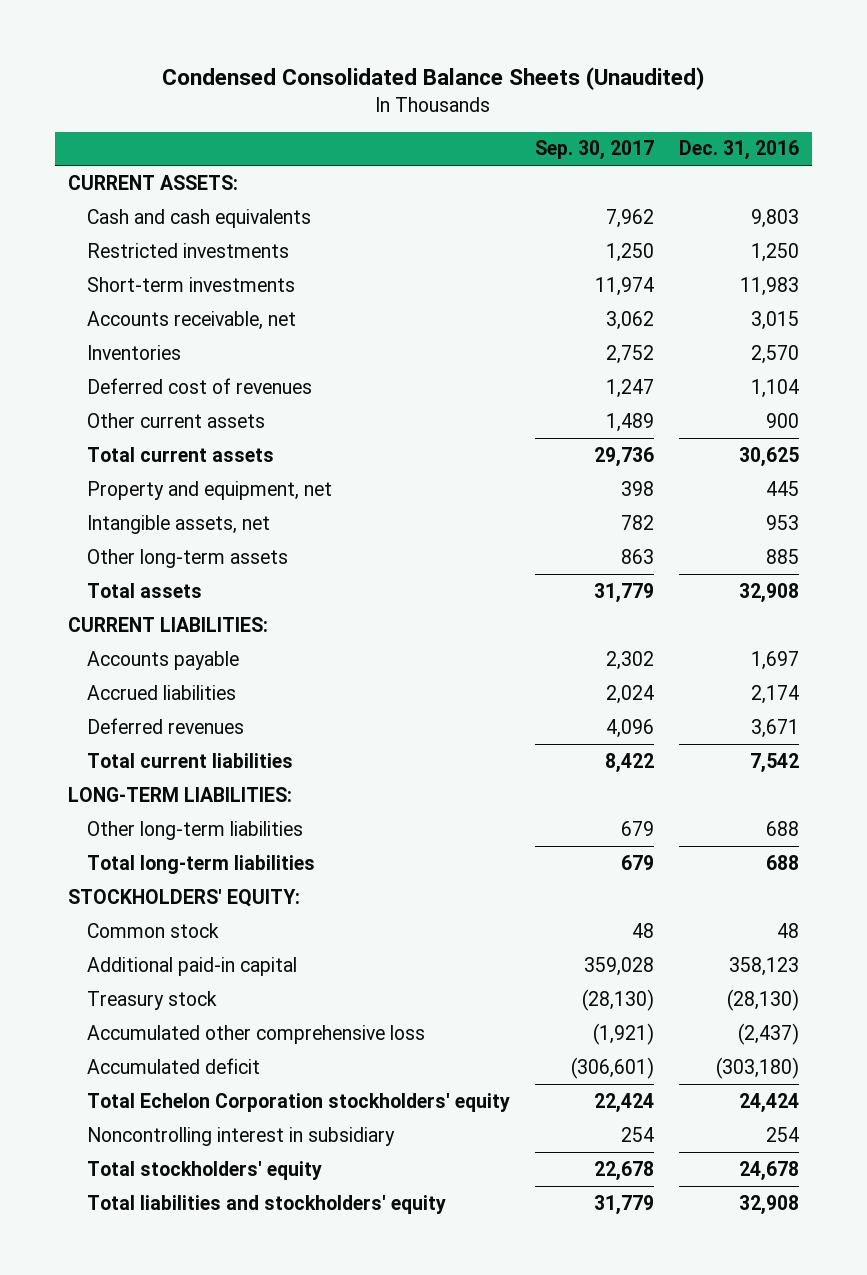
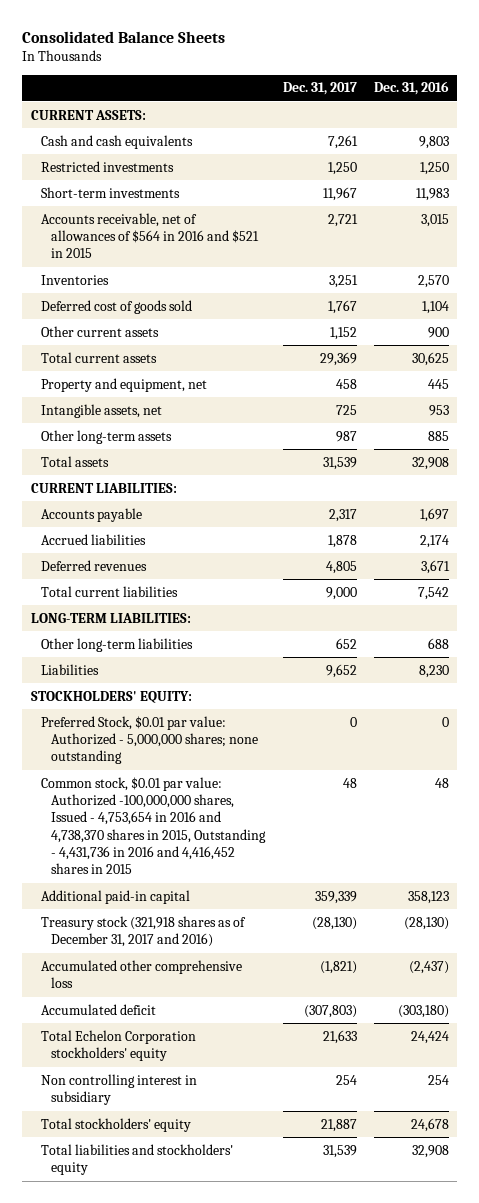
[162,67,705,91] Condensed Consolidated Balance Sheets (Unaudited) -> [21,30,225,43] Consolidated Balance Sheets
[535,140,655,161] Sep. 30, 2017 -> none
none -> [282,82,357,96] Dec. 31, 2017
[87,310,297,330] Accounts receivable, net -> [40,212,260,259] Accounts receivable, net of allowances of $564 in 2016 and $521 in 2015
[87,377,313,394] Deferred cost of revenues -> [40,299,192,314] Deferred cost of goods sold
[87,854,316,874] Total long-term liabilities -> none
none -> [40,663,99,675] Liabilities
none -> [40,715,259,765] Preferred Stock, $0.01 par value: Authorized - 5,000,000 shares; none outstanding
[87,922,220,938] Common stock -> [40,776,267,875] Common stock, $0.01 par value: Authorized -100,000,000 shares, Issued - 4,753,654 in 2016 and 4,738,370 shares in 2015, Outstanding - 4,431,736 in 2016 and 4,416,452 shares in 2015
[87,990,218,1010] Treasury stock -> [40,915,246,948] Treasury stock (321,918 shares as of December 31, 2017 and 2016)
[87,1126,396,1146] Noncontrolling interest in subsidiary -> [40,1073,197,1106] Non controlling interest in subsidiary

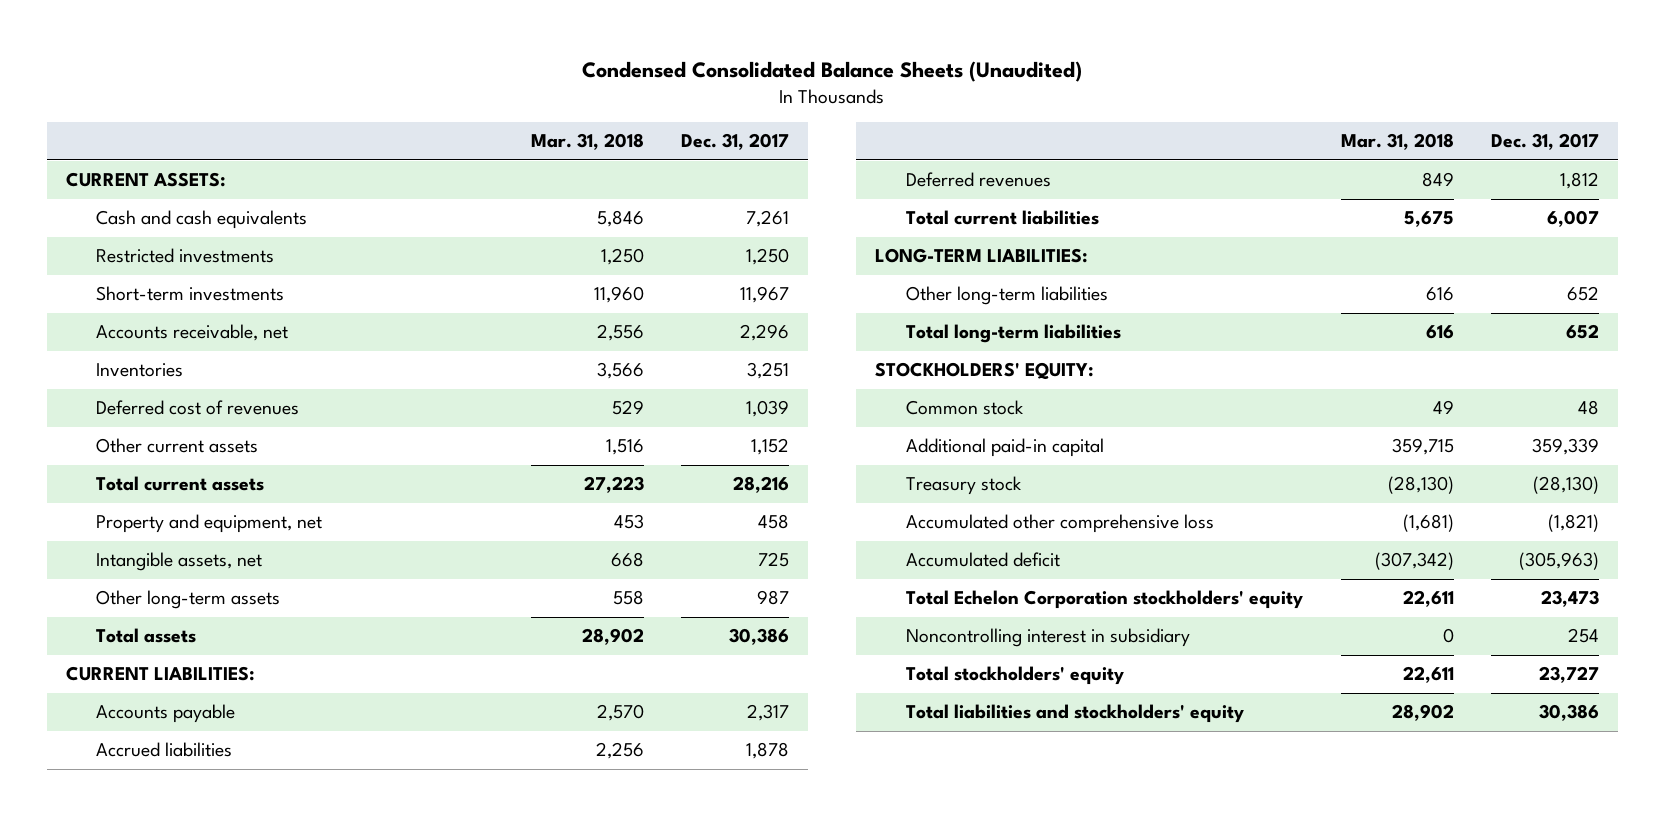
[21,30,225,43] Consolidated Balance Sheets -> [582,60,1083,82] Condensed Consolidated Balance Sheets (Unaudited)
[373,81,449,96] Dec. 31, 2016 -> none
none -> [530,133,644,151] Mar. 31, 2018
[40,212,260,259] Accounts receivable, net of allowances of $564 in 2016 and $521 in 2015 -> [96,324,289,342] Accounts receivable, net
[327,213,358,227] 2,721 -> [740,324,790,342] 2,296
[40,299,192,314] Deferred cost of goods sold -> [96,400,300,416] Deferred cost of revenues
[327,299,357,314] 1,767 -> [746,400,790,418] 1,039
[319,351,357,366] 29,369 -> [733,476,790,494] 28,216
[322,456,357,470] 31,539 -> [729,628,790,646] 30,386
[325,560,357,574] 4,805 -> [1560,172,1600,190] 1,812
[325,586,357,600] 9,000 -> [1547,210,1600,228] 6,007
[40,663,99,675] Liabilities -> none
none -> [906,324,1122,344] Total long-term liabilities
[40,715,259,765] Preferred Stock, $0.01 par value: Authorized - 5,000,000 shares; none outstanding -> none
[40,776,267,875] Common stock, $0.01 par value: Authorized -100,000,000 shares, Issued - 4,753,654 in 2016 and 4,738,370 shares in 2015, Outstanding - 4,431,736 in 2016 and 4,416,452 shares in 2015 -> [906,400,1025,416] Common stock
[40,915,246,948] Treasury stock (321,918 shares as of December 31, 2017 and 2016) -> [906,476,1023,496] Treasury stock
[303,1004,357,1018] (307,803) -> [1519,552,1600,571] (305,963)
[322,1029,357,1044] 21,633 -> [1541,590,1600,608] 23,473
[40,1073,197,1106] Non controlling interest in subsidiary -> [906,628,1191,648] Noncontrolling interest in subsidiary
[320,1118,357,1132] 21,887 -> [1539,666,1600,684] 23,727
[322,1144,357,1158] 31,539 -> [1539,704,1600,722] 30,386

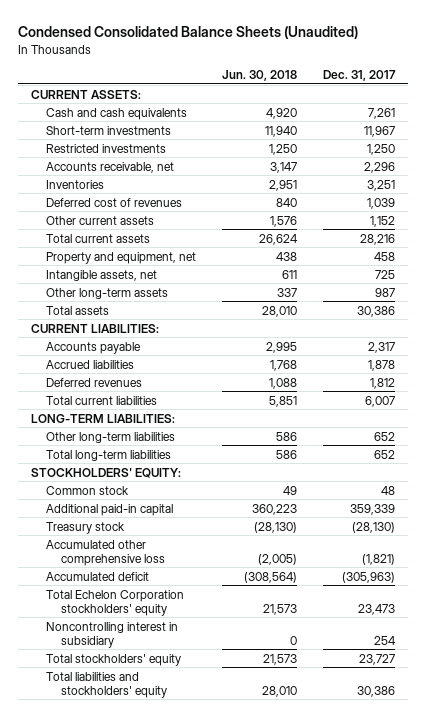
[530,133,644,151] Mar. 31, 2018 -> none
none -> [221,70,297,82] Jun. 30, 2018
[96,248,275,264] Restricted investments -> [46,143,167,153] Restricted investments

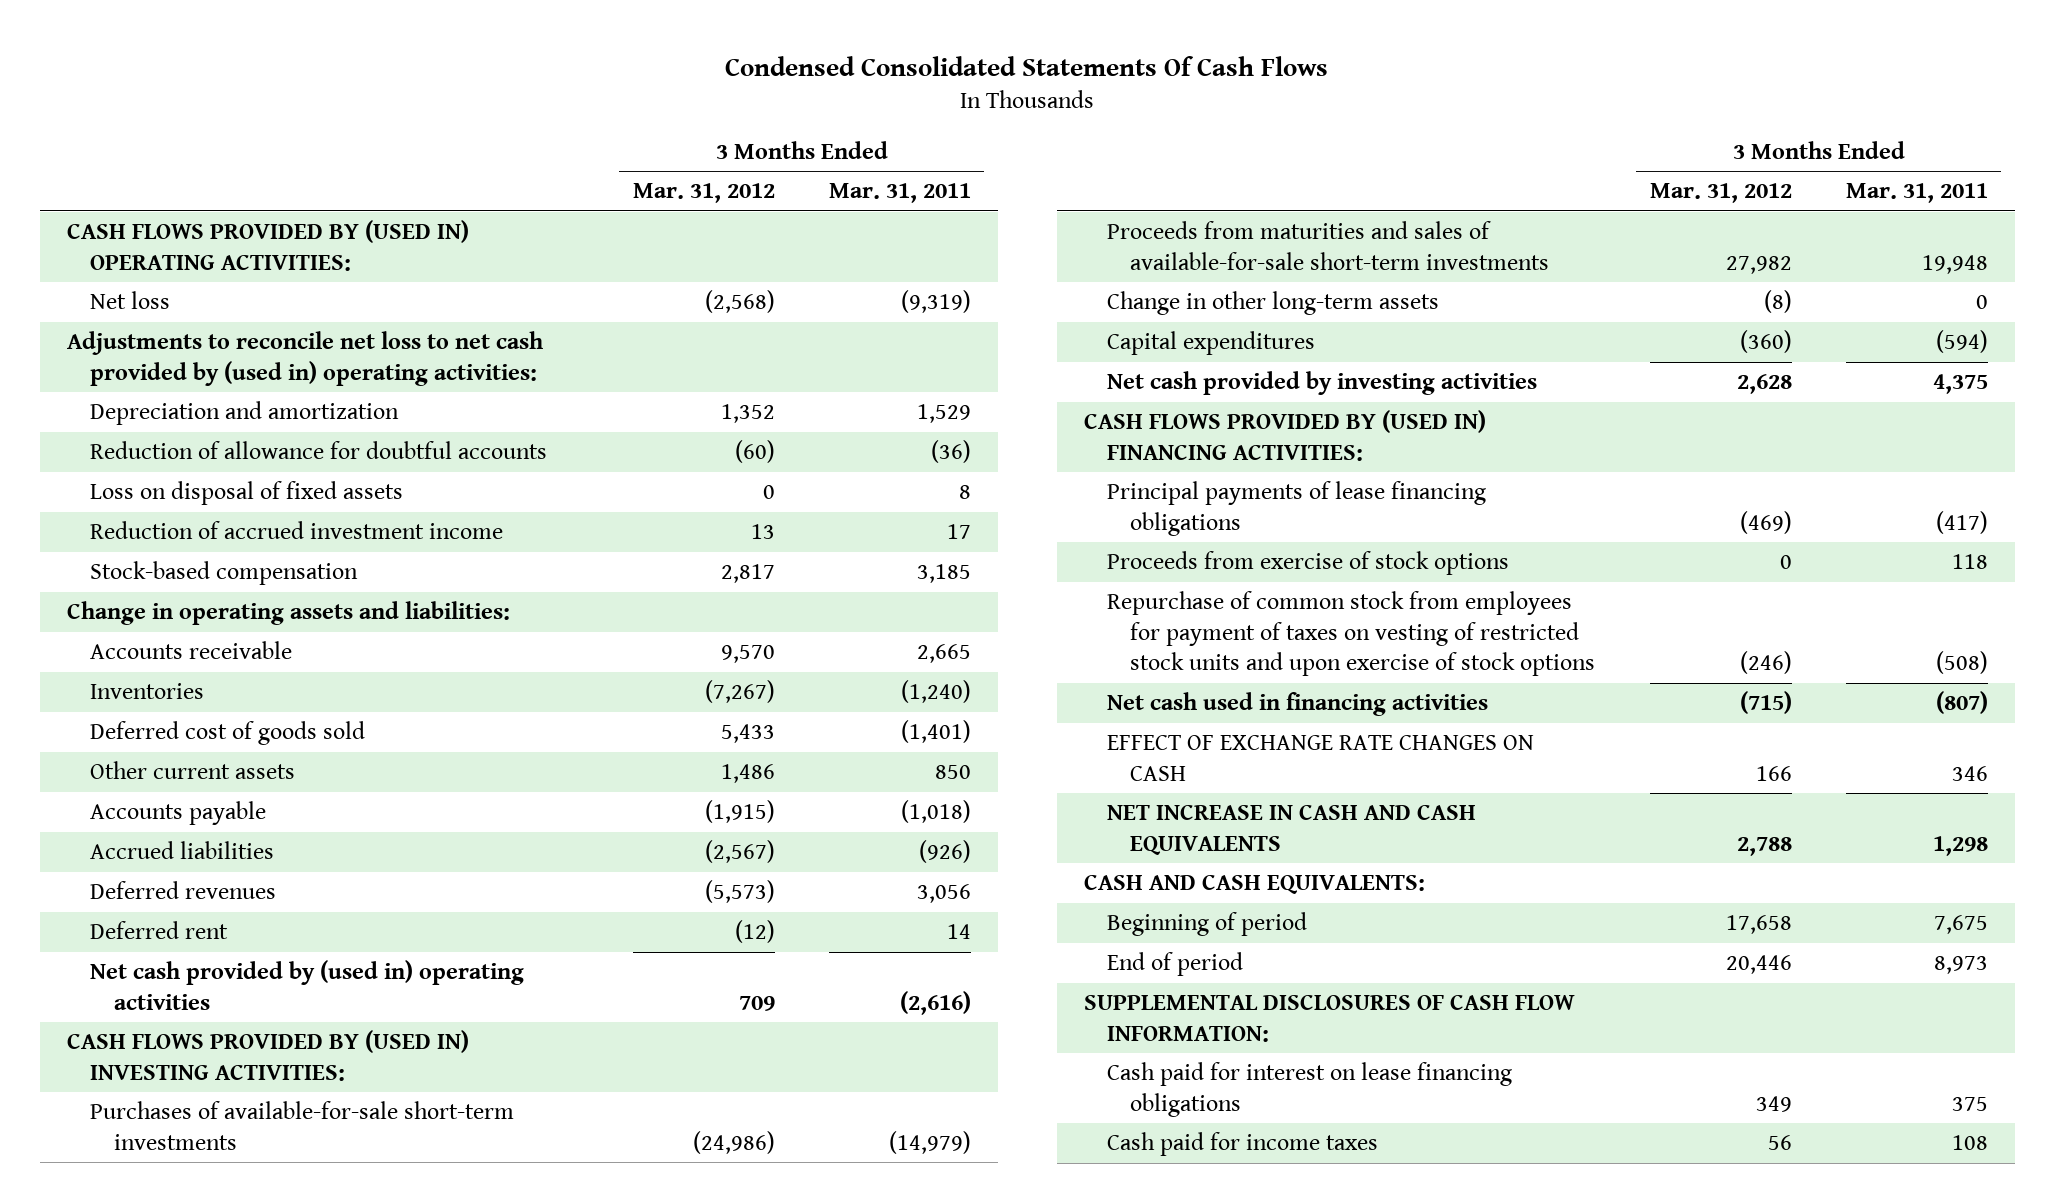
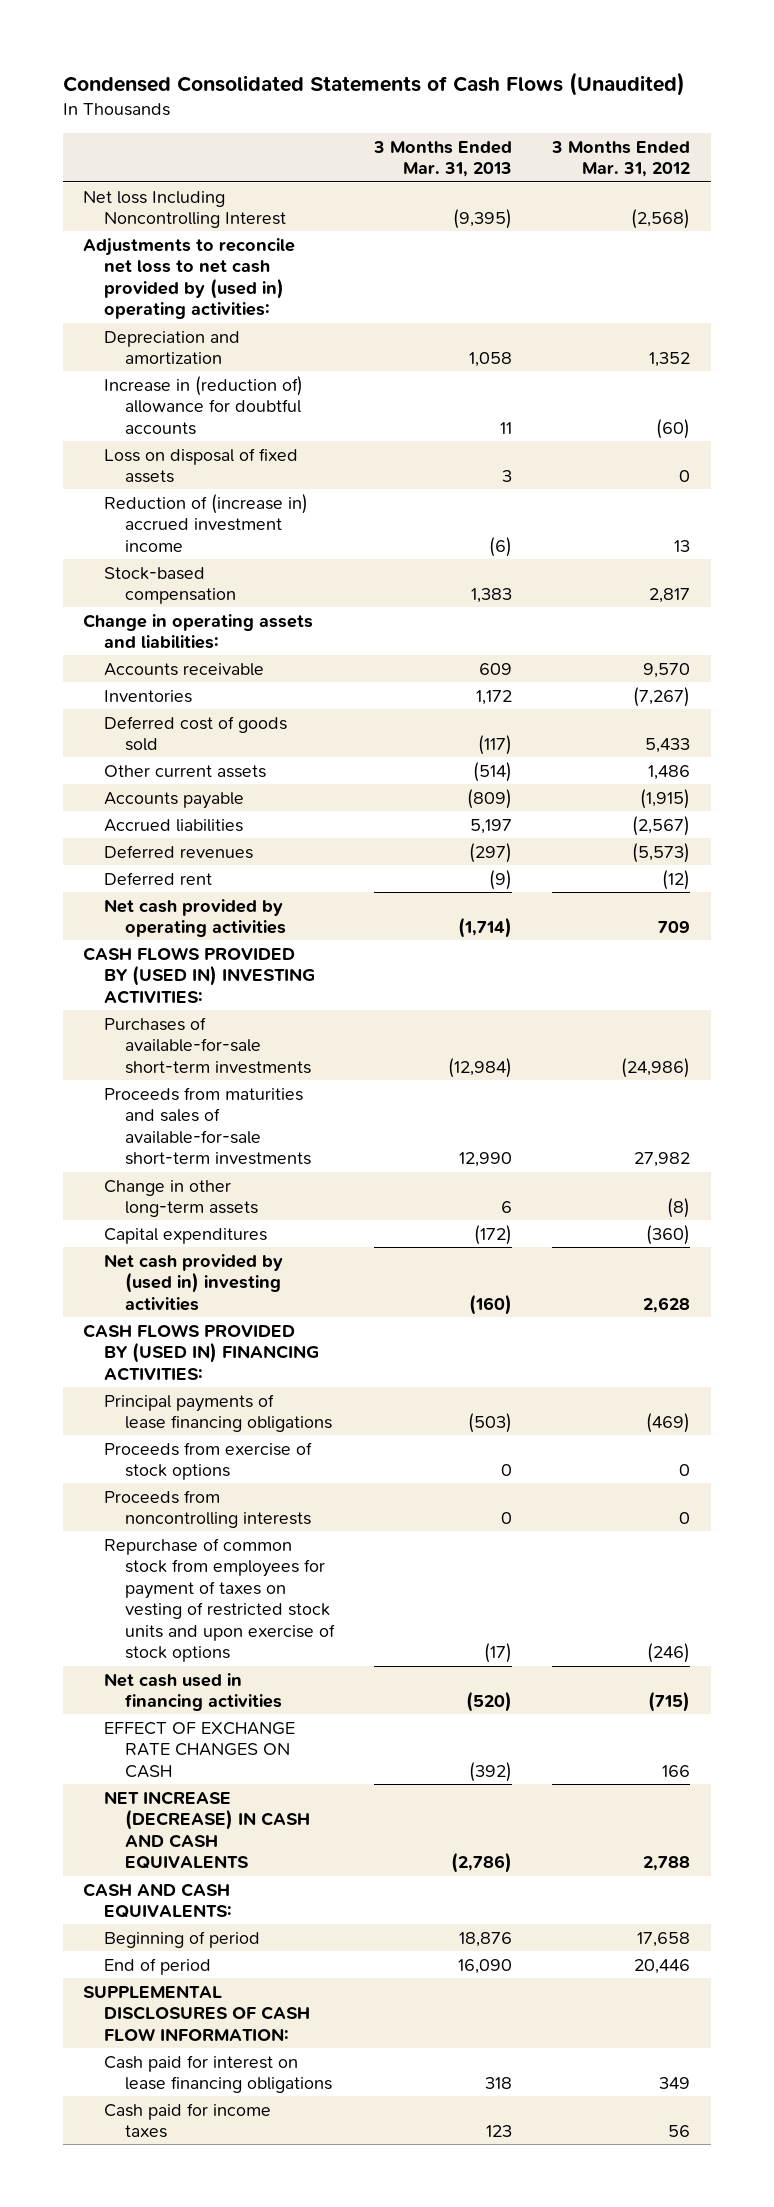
[725,56,1329,77] Condensed Consolidated Statements Of Cash Flows -> [62,71,685,96] Condensed Consolidated Statements of Cash Flows (Unaudited)
[828,183,971,204] Mar. 31, 2011 -> none
none -> [372,140,512,178] 3 Months Ended Mar. 31, 2013
[67,220,470,271] CASH FLOWS PROVIDED BY (USED IN) OPERATING ACTIVITIES: -> none
[90,291,171,310] Net loss -> [83,190,286,229] Net loss Including Noncontrolling Interest
[90,441,548,460] Reduction of allowance for doubtful accounts -> [103,375,303,435] Increase in (reduction of) allowance for doubtful accounts
[90,521,504,540] Reduction of accrued investment income -> [103,493,308,552] Reduction of (increase in) accrued investment income
[90,960,525,1010] Net cash provided by (used in) operating activities -> [103,898,286,938] Net cash provided by operating activities
[1107,371,1538,396] Net cash provided by investing activities -> [103,1253,283,1311] Net cash provided by (used in) investing activities
none -> [103,1489,311,1529] Proceeds from noncontrolling interests
[1107,805,1477,855] NET INCREASE IN CASH AND CASH EQUIVALENTS -> [103,1790,310,1870] NET INCREASE (DECREASE) IN CASH AND CASH EQUIVALENTS

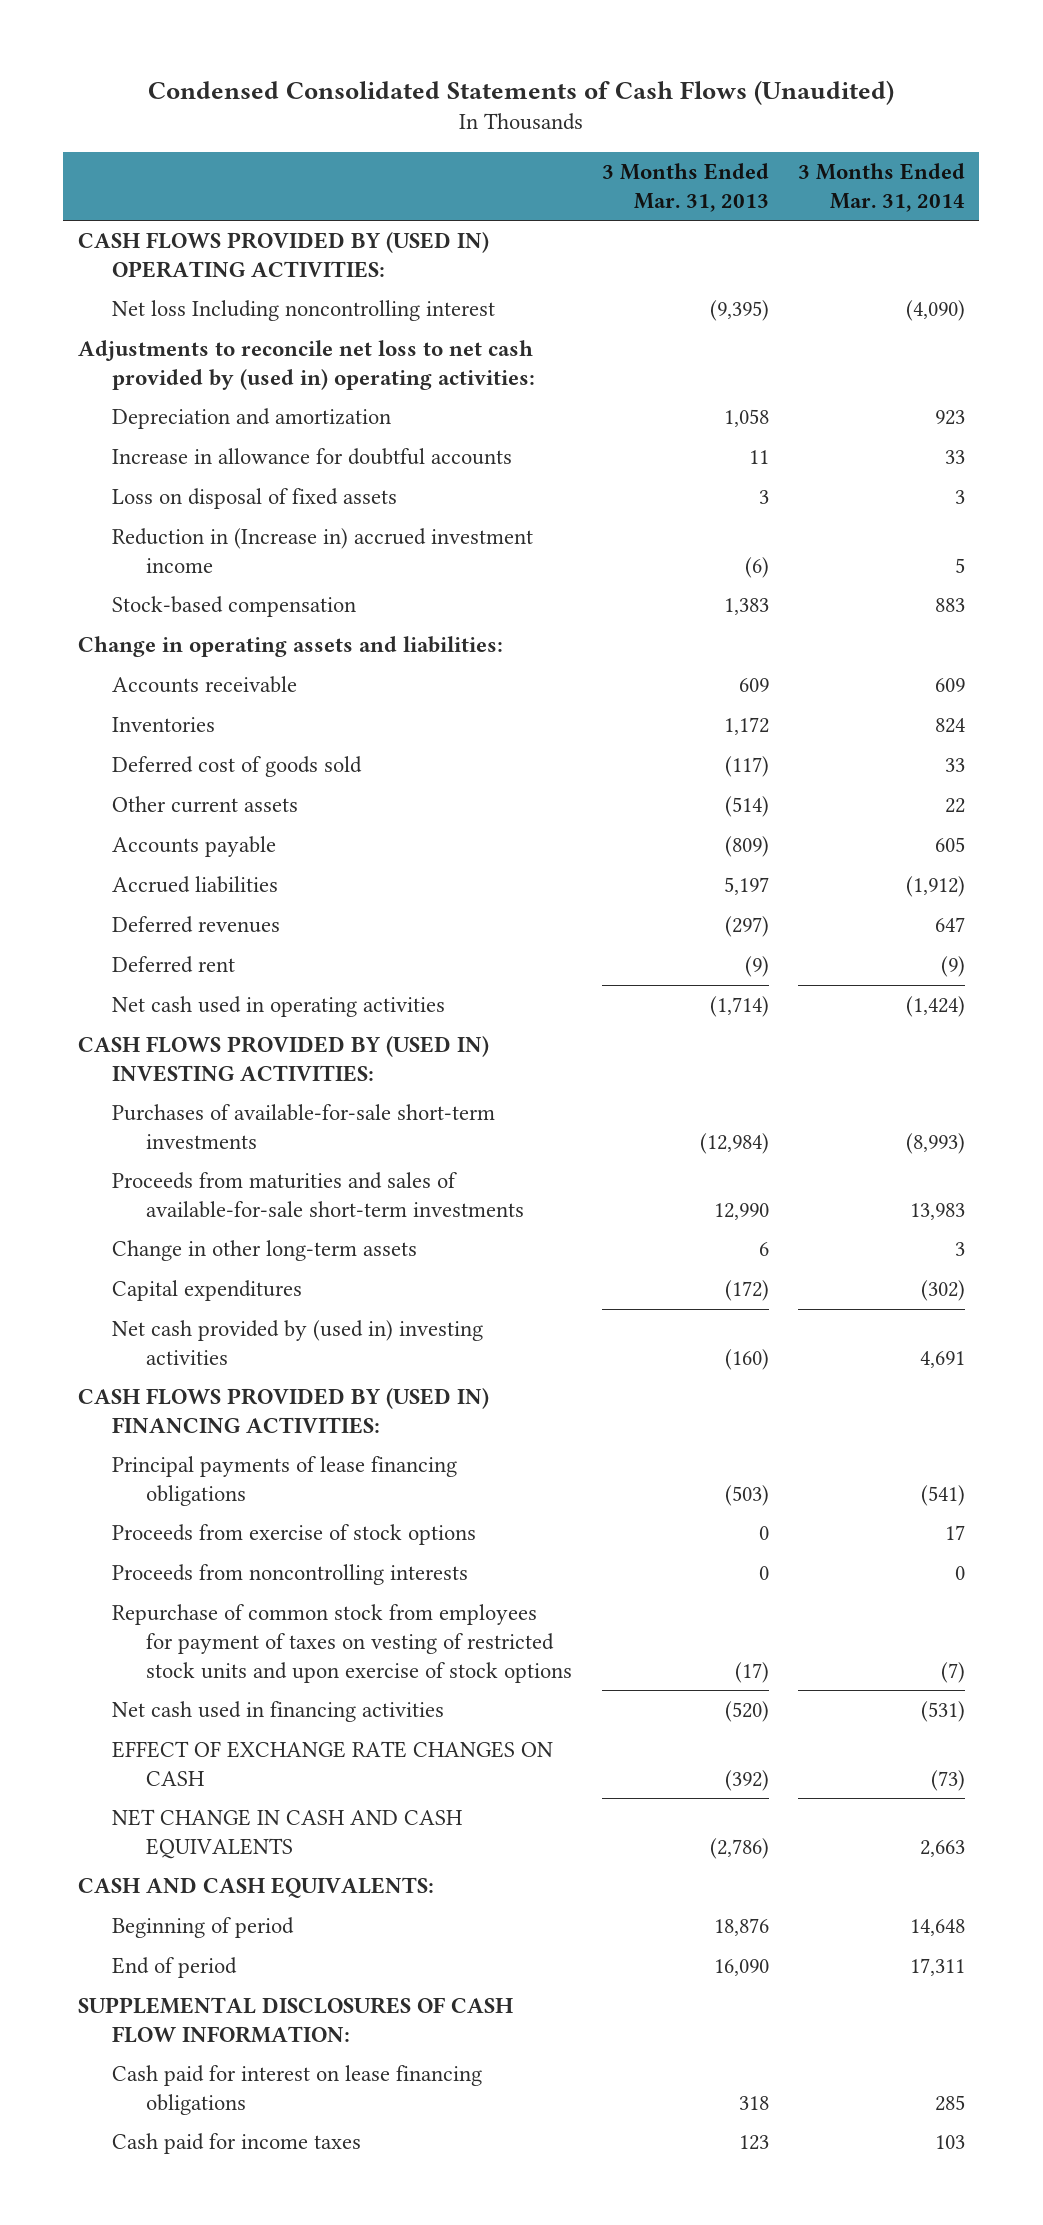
[551,140,691,178] 3 Months Ended Mar. 31, 2012 -> none
none -> [797,163,965,212] 3 Months Ended Mar. 31, 2014
none -> [77,232,489,278] CASH FLOWS PROVIDED BY (USED IN) OPERATING ACTIVITIES:
[83,190,286,229] Net loss Including Noncontrolling Interest -> [112,300,496,322] Net loss Including noncontrolling interest
[103,375,303,435] Increase in (reduction of) allowance for doubtful accounts -> [112,448,513,466] Increase in allowance for doubtful accounts
[103,493,308,552] Reduction of (increase in) accrued investment income -> [112,528,534,573] Reduction in (Increase in) accrued investment income
[103,898,286,938] Net cash provided by operating activities -> [112,996,446,1018] Net cash used in operating activities
[103,1790,310,1870] NET INCREASE (DECREASE) IN CASH AND CASH EQUIVALENTS -> [112,1809,463,1859] NET CHANGE IN CASH AND CASH EQUIVALENTS

